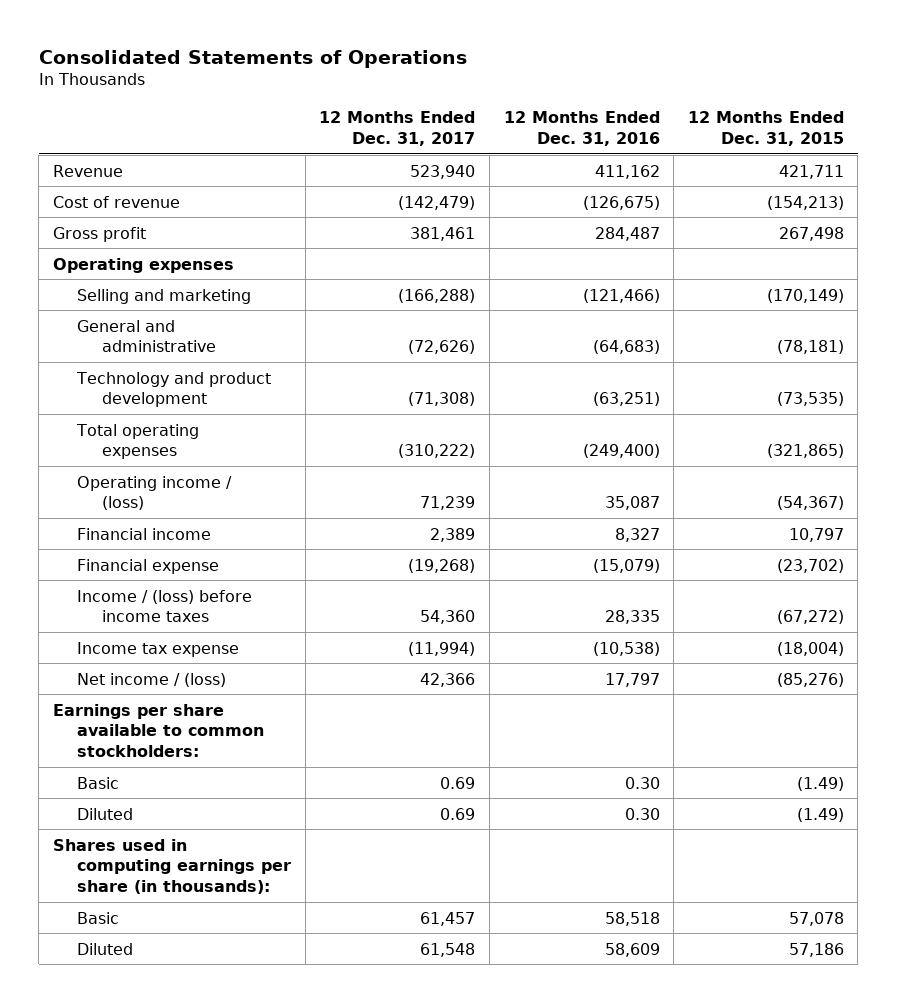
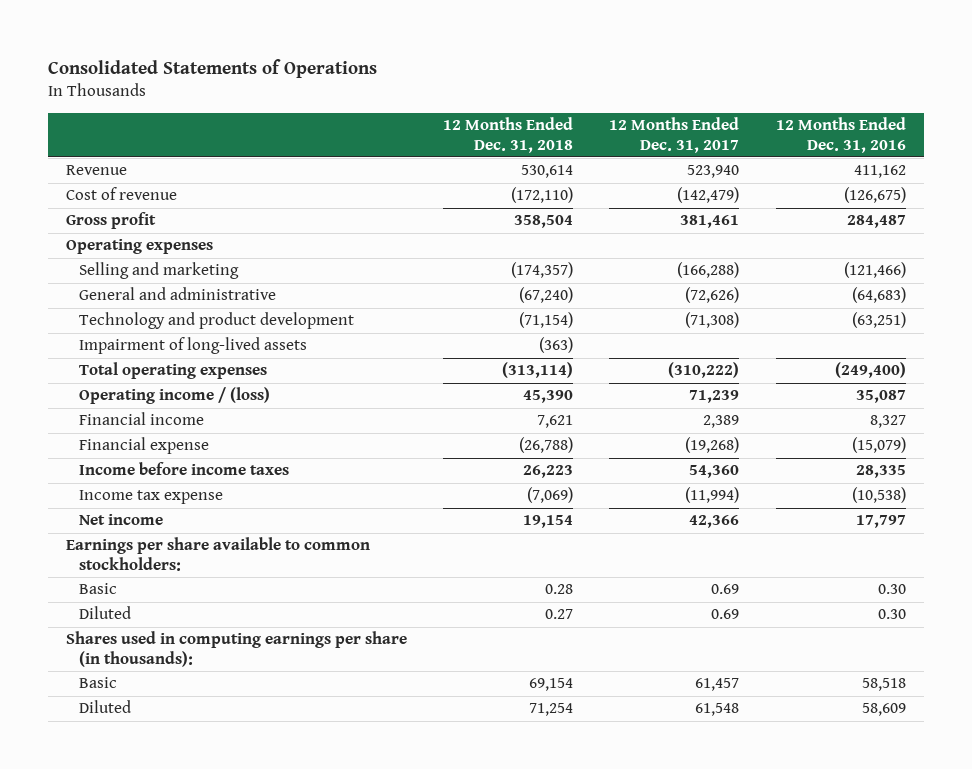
[687,111,844,146] 12 Months Ended Dec. 31, 2015 -> none
none -> [443,117,574,153] 12 Months Ended Dec. 31, 2018
none -> [79,337,308,355] Impairment of long-lived assets
[77,589,253,623] Income / (loss) before income taxes -> [79,462,290,476] Income before income taxes
[77,672,227,687] Net income / (loss) -> [79,514,164,526] Net income

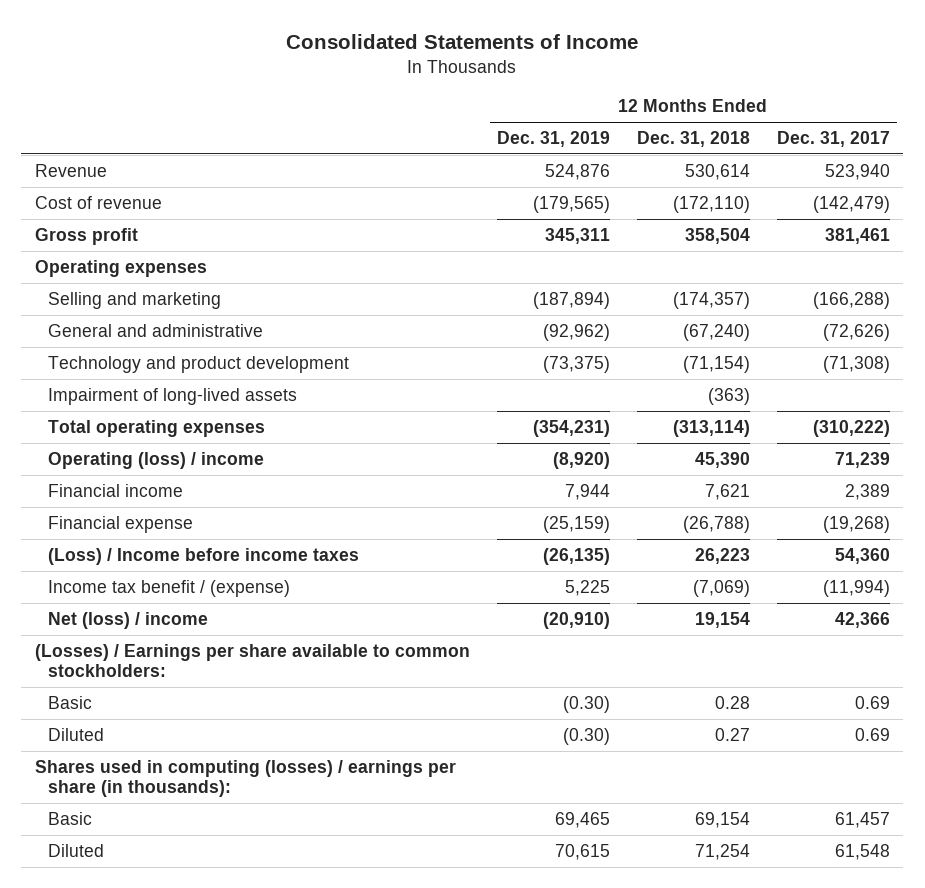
[47,58,377,78] Consolidated Statements of Operations -> [286,33,639,49] Consolidated Statements of Income
[775,117,906,153] 12 Months Ended Dec. 31, 2016 -> none
none -> [496,131,610,148] Dec. 31, 2019
[79,387,271,405] Operating income / (loss) -> [48,451,265,469] Operating (loss) / income
[79,462,290,476] Income before income taxes -> [48,547,360,565] (Loss) / Income before income taxes
[79,490,224,505] Income tax expense -> [48,579,291,597] Income tax benefit / (expense)
[79,514,164,526] Net income -> [48,611,209,629] Net (loss) / income
[65,537,370,571] Earnings per share available to common stockholders: -> [34,643,470,678] (Losses) / Earnings per share available to common stockholders:
[65,631,407,667] Shares used in computing earnings per share (in thousands): -> [34,759,456,798] Shares used in computing (losses) / earnings per share (in thousands):

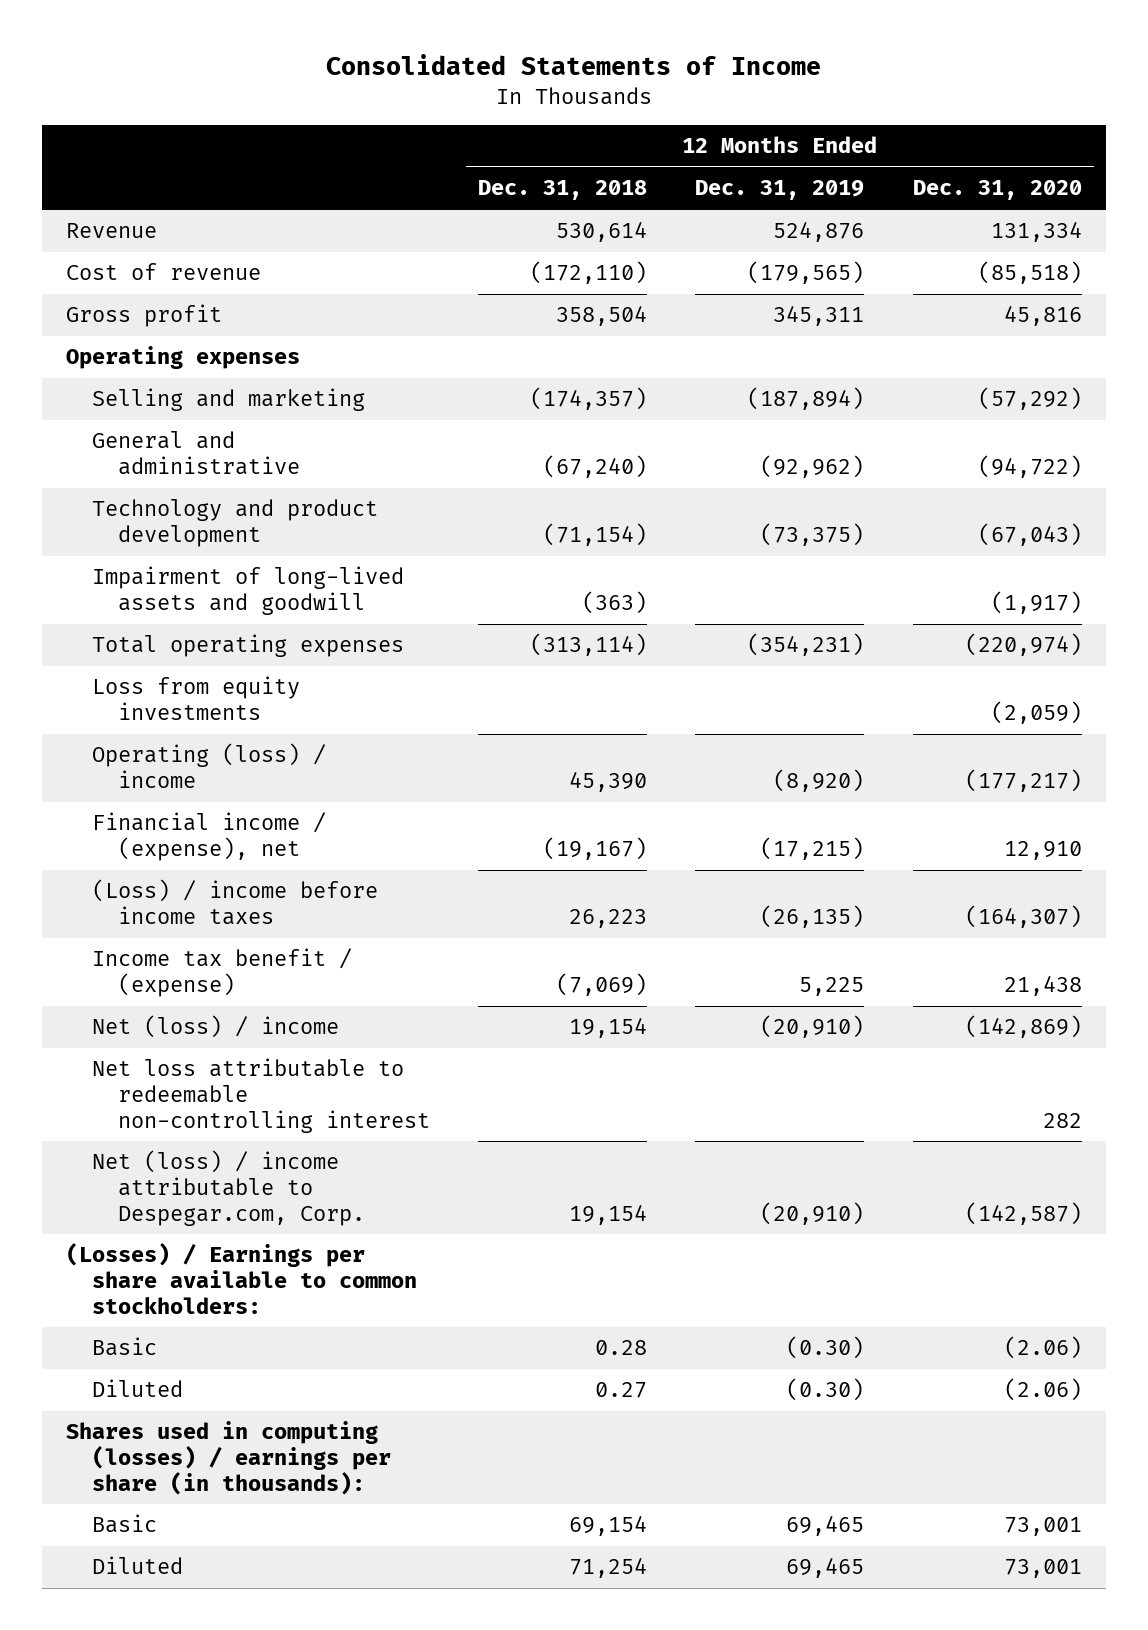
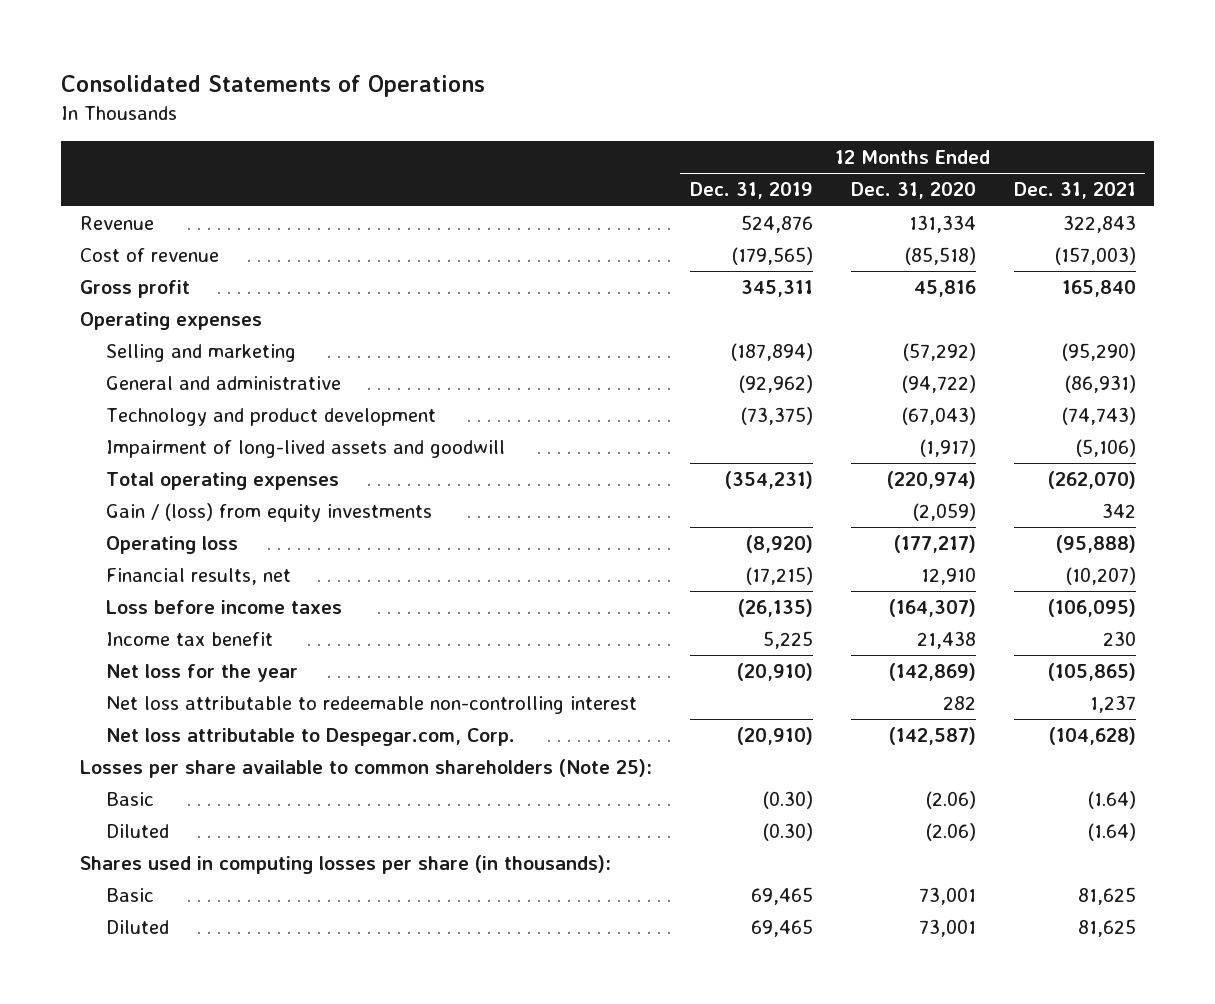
[325,53,821,75] Consolidated Statements of Income -> [60,75,485,98] Consolidated Statements of Operations
[478,180,648,201] Dec. 31, 2018 -> none
none -> [1013,182,1136,200] Dec. 31, 2021
[91,676,300,721] Loss from equity investments -> [105,503,432,523] Gain / (loss) from equity investments
[91,743,326,789] Operating (loss) / income -> [105,536,238,555] Operating loss
[91,812,326,862] Financial income / (expense), net -> [105,568,291,586] Financial results, net
[91,879,378,926] (Loss) / income before income taxes -> [105,600,342,615] Loss before income taxes
[91,948,352,998] Income tax benefit / (expense) -> [105,632,273,647] Income tax benefit
[91,1015,339,1039] Net (loss) / income -> [105,664,298,683] Net loss for the year
[91,1150,365,1226] Net (loss) / income attributable to Despegar.com, Corp. -> [105,728,515,747] Net loss attributable to Despegar.com, Corp.
[65,1243,417,1314] (Losses) / Earnings per share available to common stockholders: -> [79,759,652,779] Losses per share available to common shareholders (Note 25):
[65,1421,391,1495] Shares used in computing (losses) / earnings per share (in thousands): -> [79,855,611,875] Shares used in computing losses per share (in thousands):

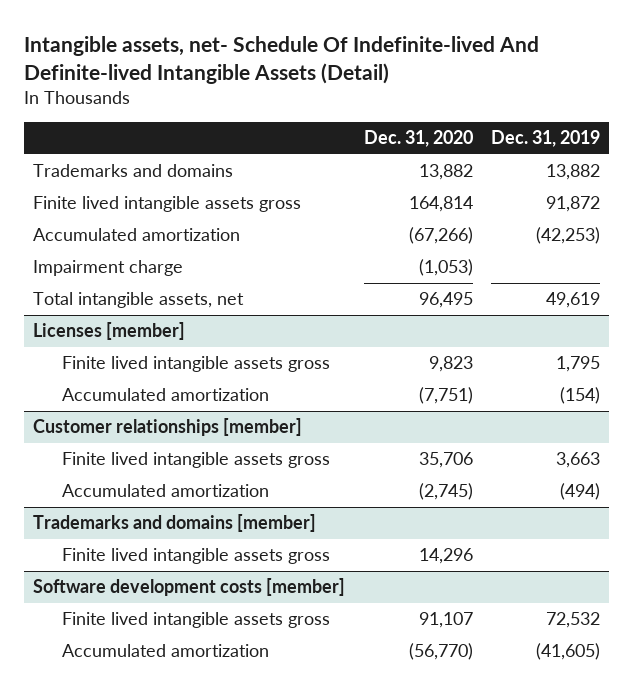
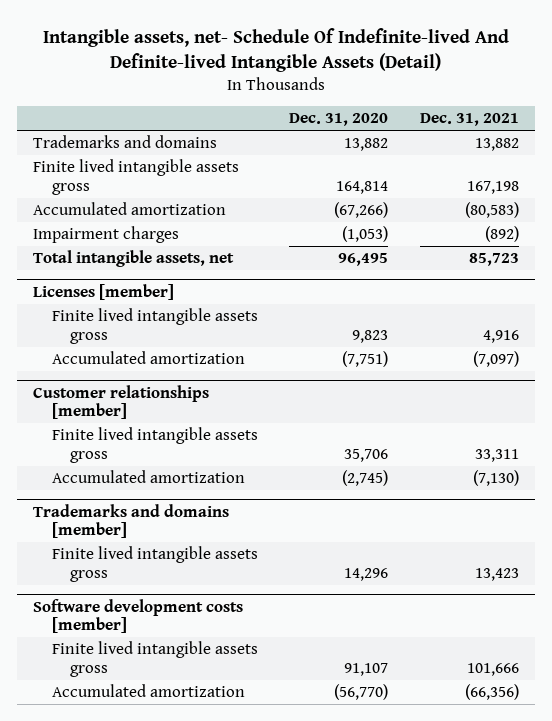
[491,130,601,148] Dec. 31, 2019 -> none
none -> [419,113,519,127] Dec. 31, 2021
[33,260,184,277] Impairment charge -> [33,226,180,244] Impairment charges

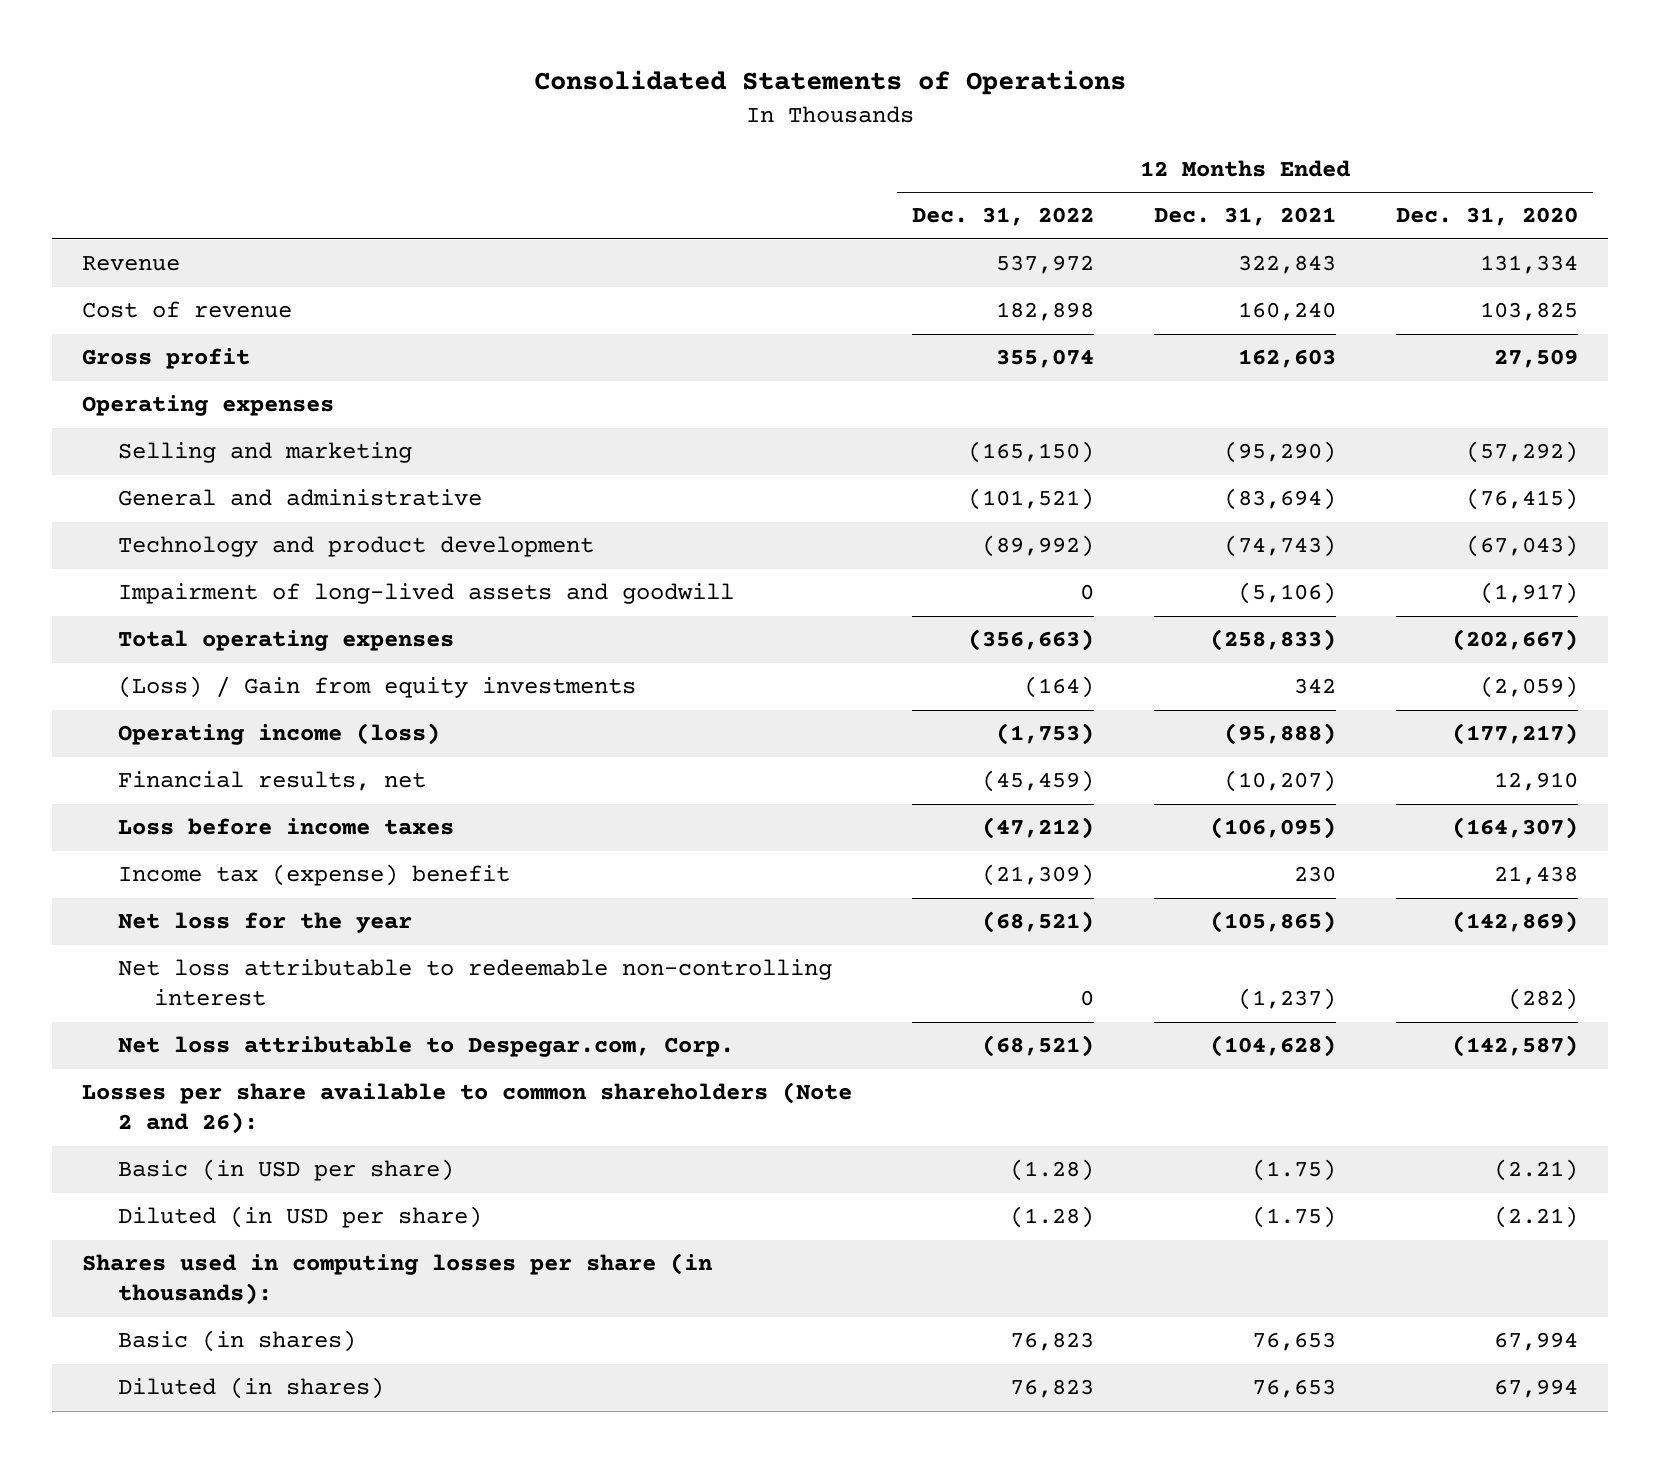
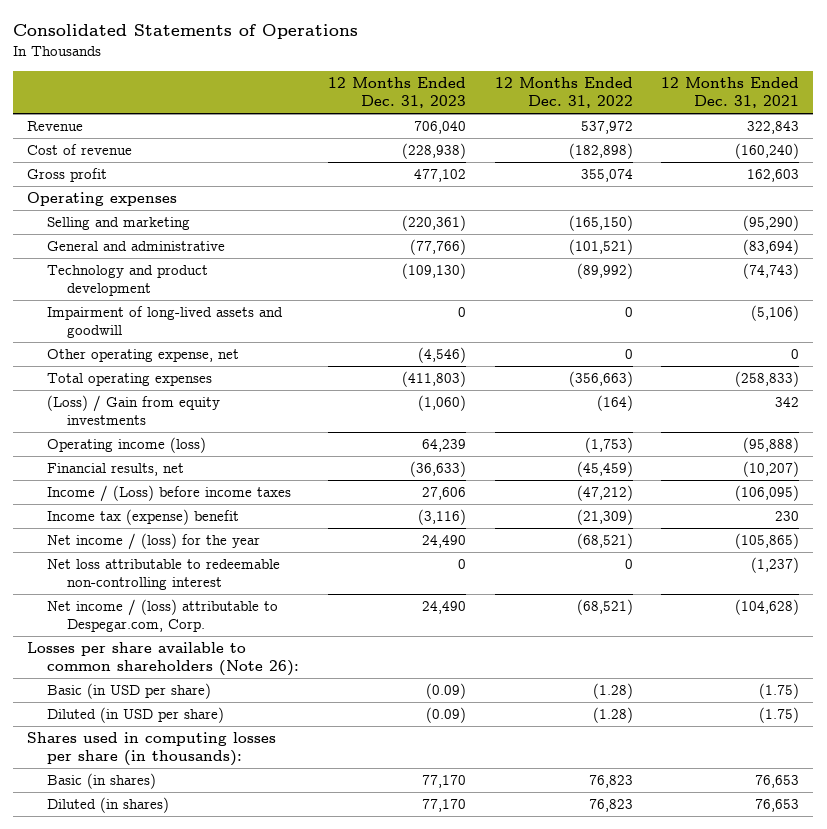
[1395,207,1578,227] Dec. 31, 2020 -> none
none -> [327,77,466,109] 12 Months Ended Dec. 31, 2023
[995,302,1094,322] 182,898 -> [568,143,633,160] (182,898)
[1237,302,1336,322] 160,240 -> [735,143,800,160] (160,240)
none -> [47,349,240,363] Other operating expense, net
[118,818,455,836] Loss before income taxes -> [47,485,292,503] Income / (Loss) before income taxes
[118,912,413,934] Net loss for the year -> [47,533,261,551] Net income / (loss) for the year
[118,1036,735,1058] Net loss attributable to Despegar.com, Corp. -> [47,599,279,633] Net income / (loss) attributable to Despegar.com, Corp.
[81,1082,852,1135] Losses per share available to common shareholders (Note 2 and 26): -> [27,642,300,677] Losses per share available to common shareholders (Note 26):

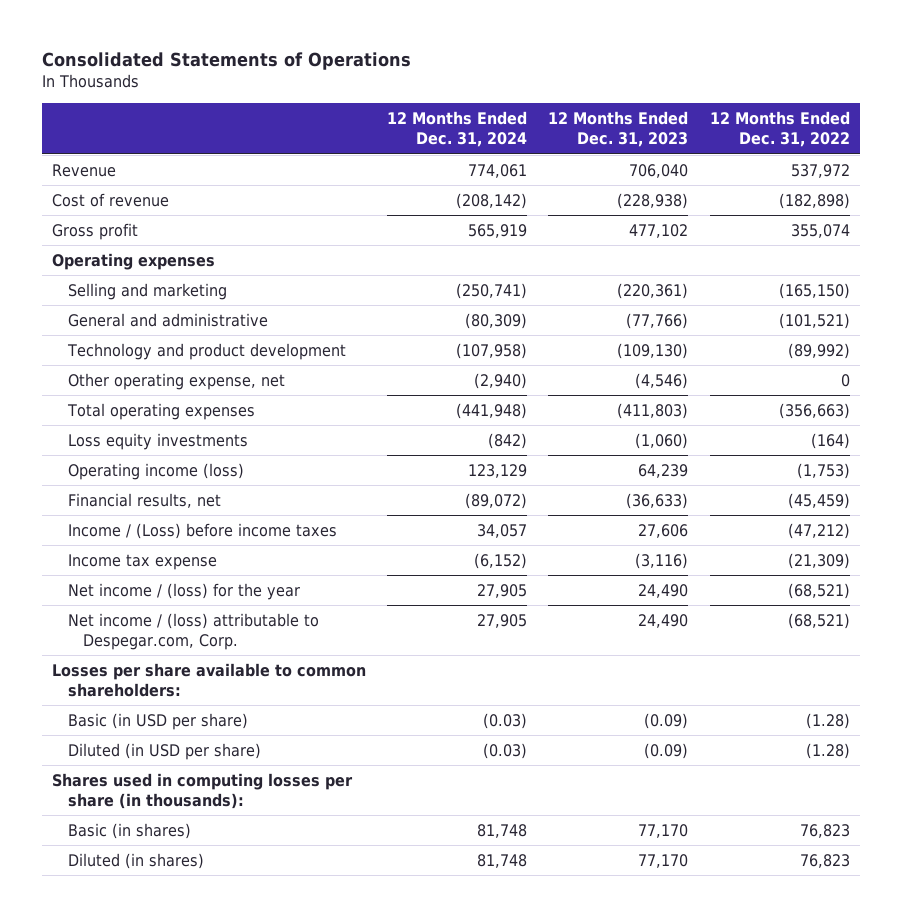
[661,77,800,109] 12 Months Ended Dec. 31, 2021 -> none
none -> [387,111,528,148] 12 Months Ended Dec. 31, 2024
[47,306,284,339] Impairment of long-lived assets and goodwill -> none
[47,395,221,426] (Loss) / Gain from equity investments -> [67,432,248,450] Loss equity investments
[47,509,240,526] Income tax (expense) benefit -> [67,553,217,570] Income tax expense
[47,559,281,591] Net loss attributable to redeemable non-controlling interest -> none
[27,642,300,677] Losses per share available to common shareholders (Note 26): -> [52,662,367,698] Losses per share available to common shareholders:

